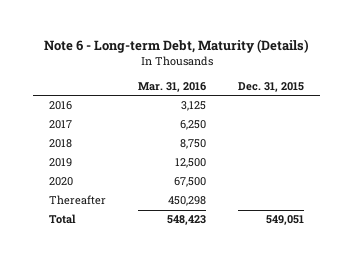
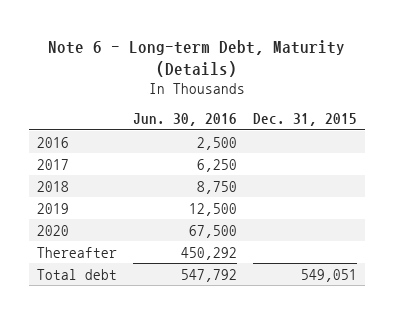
[138,81,207,92] Mar. 31, 2016 -> none
none -> [133,113,238,127] Jun. 30, 2016
[48,214,76,225] Total -> [37,268,118,280] Total debt

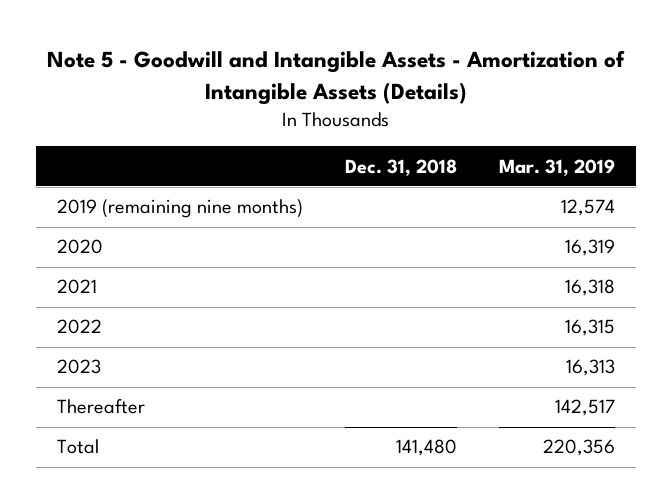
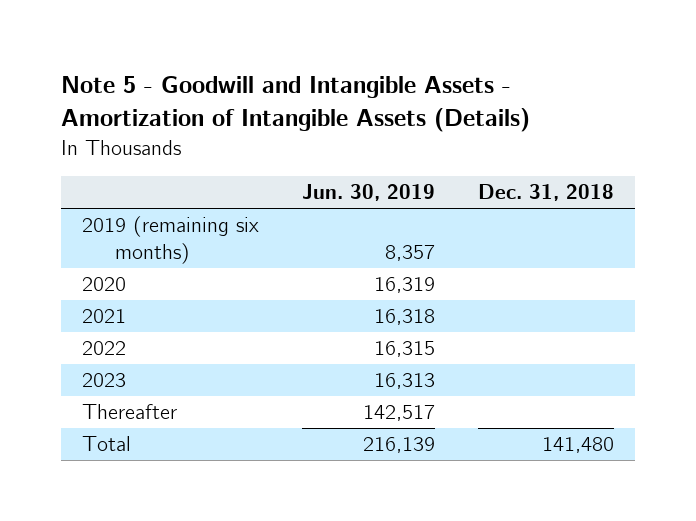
[499,158,616,176] Mar. 31, 2019 -> none
none -> [301,184,435,202] Jun. 30, 2019
[57,199,304,219] 2019 (remaining nine months) -> [82,216,260,265] 2019 (remaining six months)

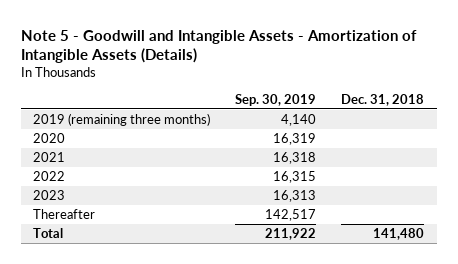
[301,184,435,202] Jun. 30, 2019 -> none
none -> [235,93,317,106] Sep. 30, 2019
[82,216,260,265] 2019 (remaining six months) -> [33,113,211,127] 2019 (remaining three months)

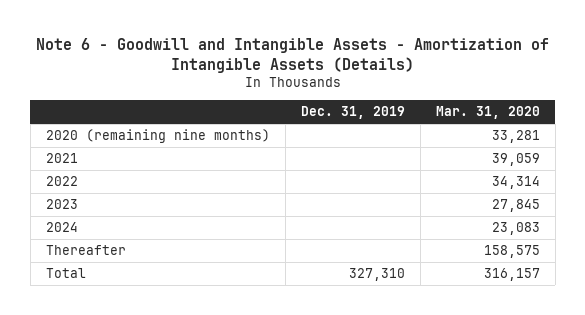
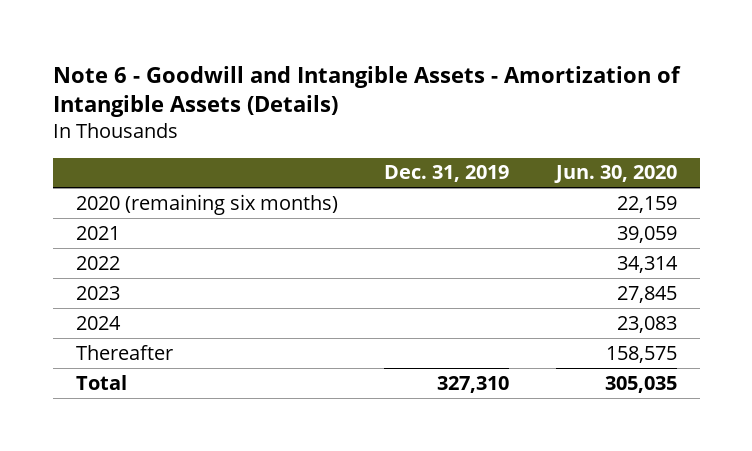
[435,105,540,119] Mar. 31, 2020 -> none
none -> [553,165,677,184] Jun. 30, 2020
[45,129,270,144] 2020 (remaining nine months) -> [75,193,338,215] 2020 (remaining six months)

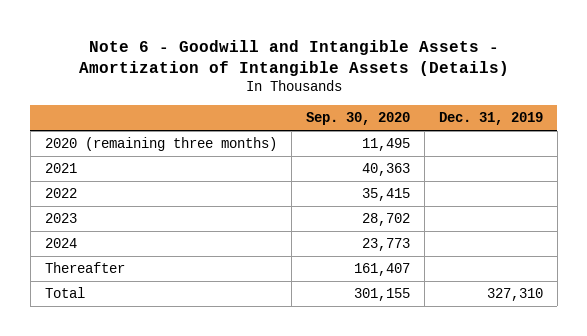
[553,165,677,184] Jun. 30, 2020 -> none
none -> [305,112,410,126] Sep. 30, 2020
[75,193,338,215] 2020 (remaining six months) -> [44,136,277,151] 2020 (remaining three months)

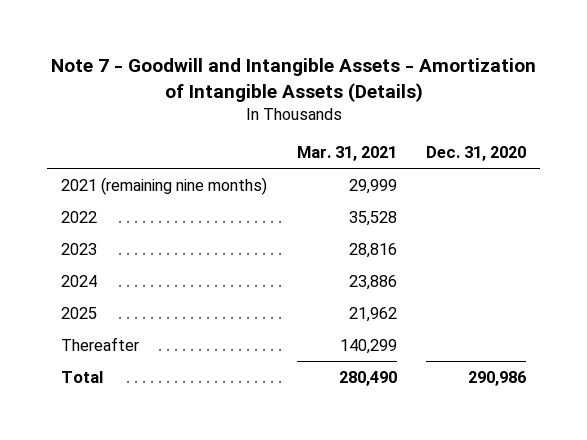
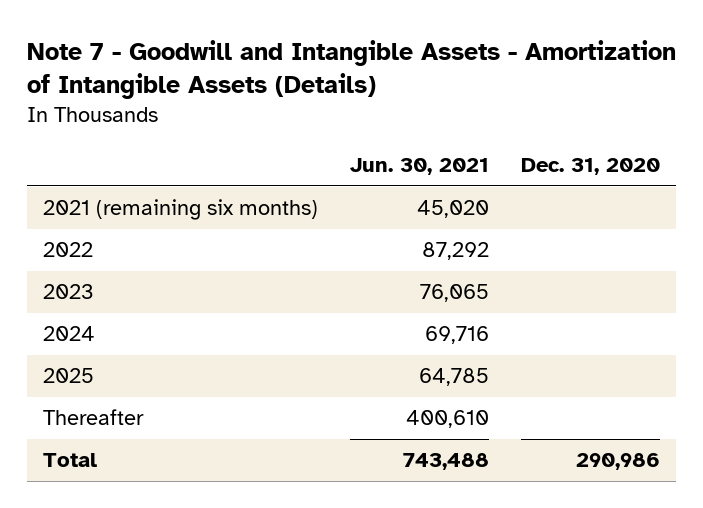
[296,146,397,162] Mar. 31, 2021 -> none
none -> [349,158,489,176] Jun. 30, 2021
[61,176,268,195] 2021 (remaining nine months) -> [42,199,318,221] 2021 (remaining six months)

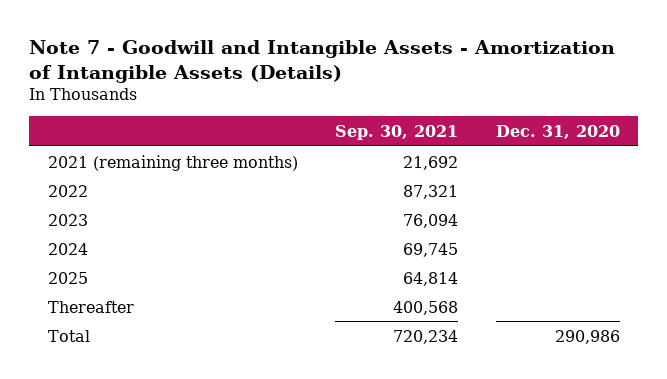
[349,158,489,176] Jun. 30, 2021 -> none
none -> [335,124,459,140] Sep. 30, 2021
[42,199,318,221] 2021 (remaining six months) -> [47,154,298,171] 2021 (remaining three months)

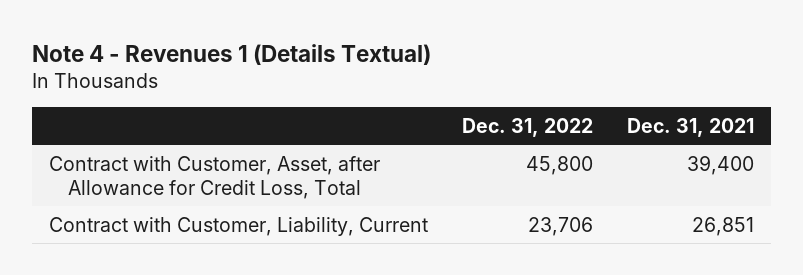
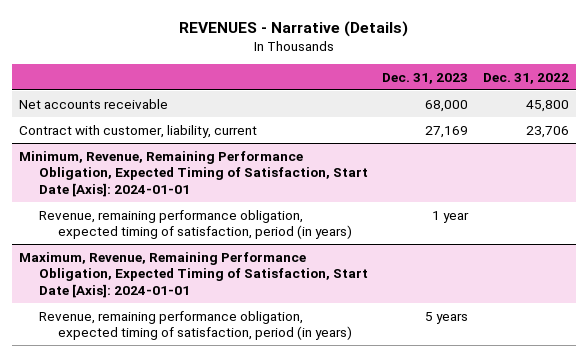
[31,43,431,65] Note 4 - Revenues 1 (Details Textual) -> [179,20,409,37] REVENUES - Narrative (Details)
[627,117,755,137] Dec. 31, 2021 -> none
none -> [382,72,469,84] Dec. 31, 2023
[48,155,380,199] Contract with Customer, Asset, after Allowance for Credit Loss, Total -> [19,98,169,109] Net accounts receivable
[48,216,428,236] Contract with Customer, Liability, Current -> [19,124,258,138] Contract with customer, liability, current
none -> [19,150,368,197] Minimum, Revenue, Remaining Performance Obligation, Expected Timing of Satisfaction, Start Date [Axis]: 2024-01-01
none -> [38,209,352,240] Revenue, remaining performance obligation, expected timing of satisfaction, period (in years)
none -> [19,251,368,298] Maximum, Revenue, Remaining Performance Obligation, Expected Timing of Satisfaction, Start Date [Axis]: 2024-01-01
none -> [38,310,352,341] Revenue, remaining performance obligation, expected timing of satisfaction, period (in years)

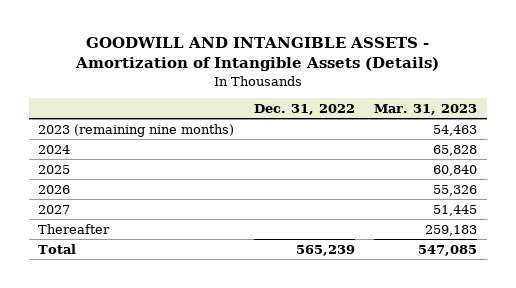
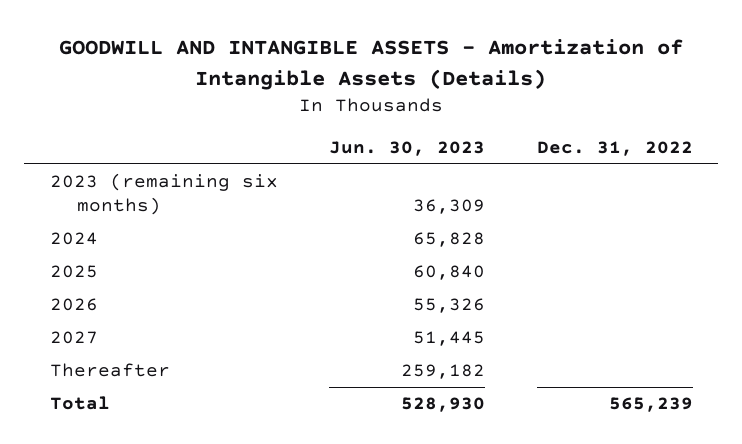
[374,103,478,115] Mar. 31, 2023 -> none
none -> [329,141,486,157] Jun. 30, 2023
[38,123,235,137] 2023 (remaining nine months) -> [49,173,278,216] 2023 (remaining six months)

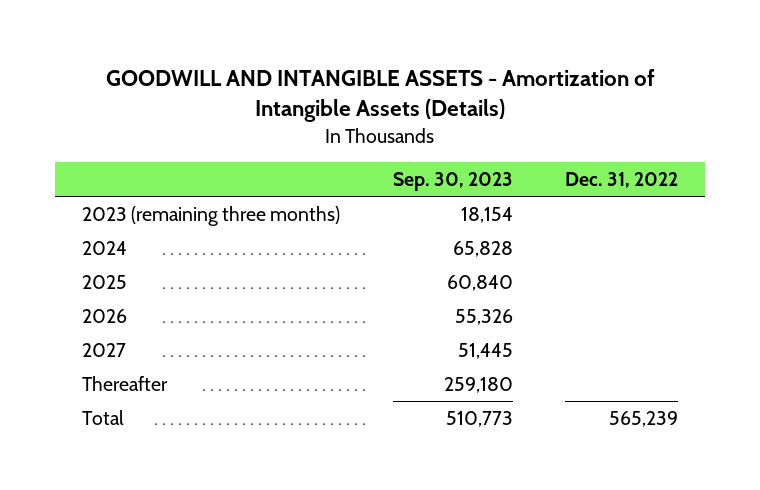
[329,141,486,157] Jun. 30, 2023 -> none
none -> [392,172,513,192] Sep. 30, 2023
[49,173,278,216] 2023 (remaining six months) -> [81,205,340,226] 2023 (remaining three months)

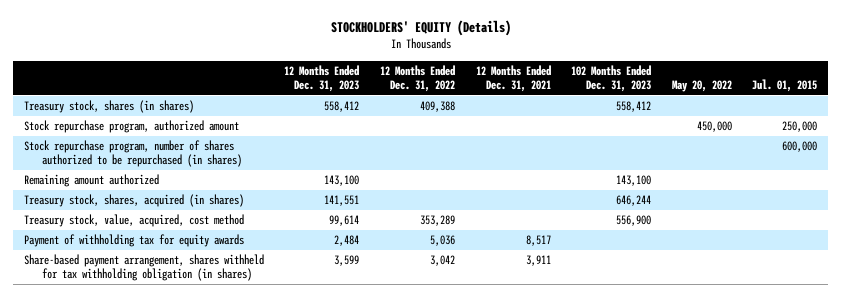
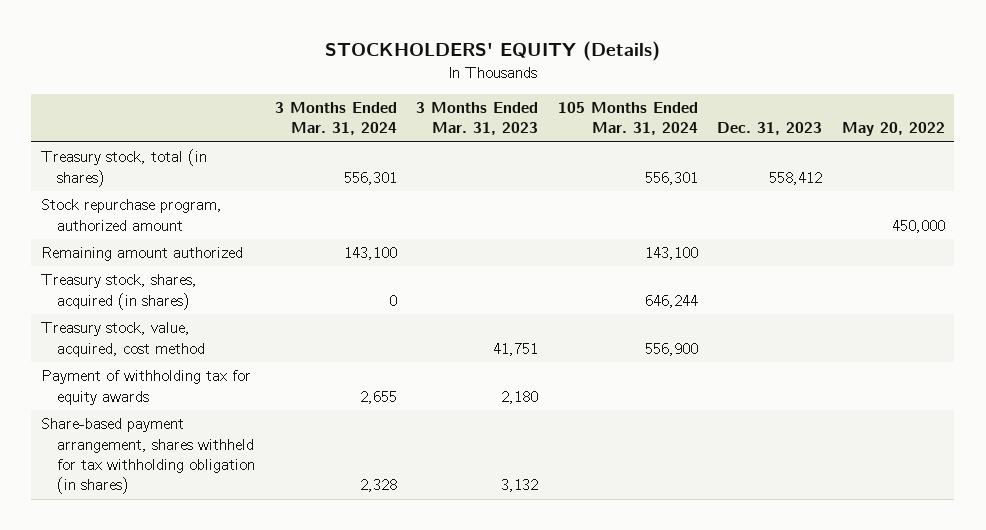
[284,64,360,92] 12 Months Ended Dec. 31, 2023 -> none
[379,64,455,92] 12 Months Ended Dec. 31, 2022 -> none
[475,64,551,92] 12 Months Ended Dec. 31, 2021 -> none
[571,64,652,92] 102 Months Ended Dec. 31, 2023 -> none
[752,78,818,92] Jul. 01, 2015 -> none
none -> [274,101,397,136] 3 Months Ended Mar. 31, 2024
none -> [416,101,539,136] 3 Months Ended Mar. 31, 2023
none -> [557,101,698,136] 105 Months Ended Mar. 31, 2024
none -> [717,122,823,136] Dec. 31, 2023
[23,100,194,114] Treasury stock, shares (in shares) -> [41,149,208,187] Treasury stock, total (in shares)
[23,140,243,168] Stock repurchase program, number of shares authorized to be repurchased (in shares) -> none

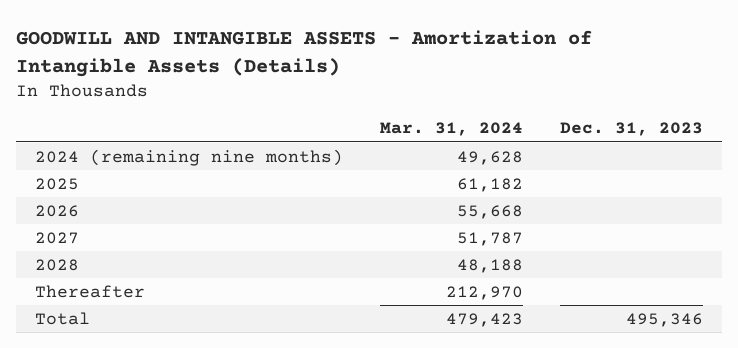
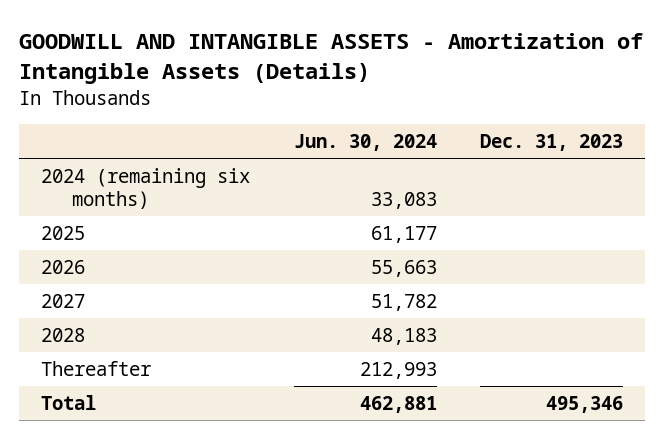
[380,122,524,137] Mar. 31, 2024 -> none
none -> [293,134,437,152] Jun. 30, 2024
[34,148,343,166] 2024 (remaining nine months) -> [41,168,251,210] 2024 (remaining six months)

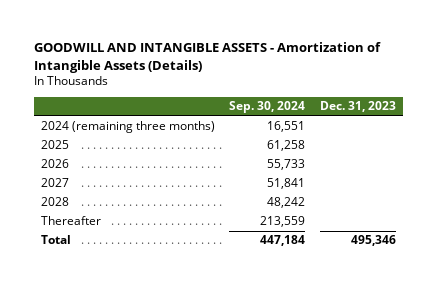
[293,134,437,152] Jun. 30, 2024 -> none
none -> [229,101,306,114] Sep. 30, 2024
[41,168,251,210] 2024 (remaining six months) -> [41,121,216,134] 2024 (remaining three months)

